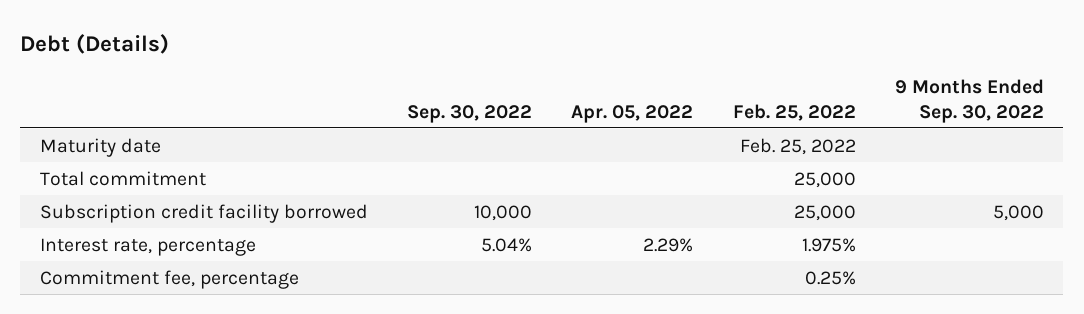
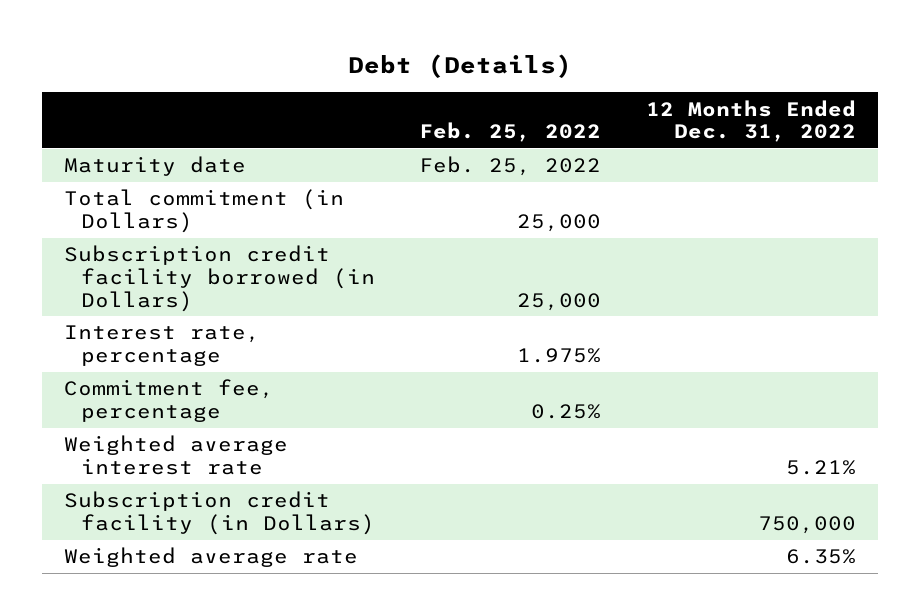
[407,104,533,123] Sep. 30, 2022 -> none
[571,104,694,123] Apr. 05, 2022 -> none
[894,79,1044,123] 9 Months Ended Sep. 30, 2022 -> none
none -> [645,99,856,143] 12 Months Ended Dec. 31, 2022
[39,170,206,186] Total commitment -> [64,189,345,234] Total commitment (in Dollars)
[39,203,368,223] Subscription credit facility borrowed -> [64,245,375,312] Subscription credit facility borrowed (in Dollars)
none -> [64,435,289,476] Weighted average interest rate
none -> [64,491,375,536] Subscription credit facility (in Dollars)
none -> [64,547,359,568] Weighted average rate

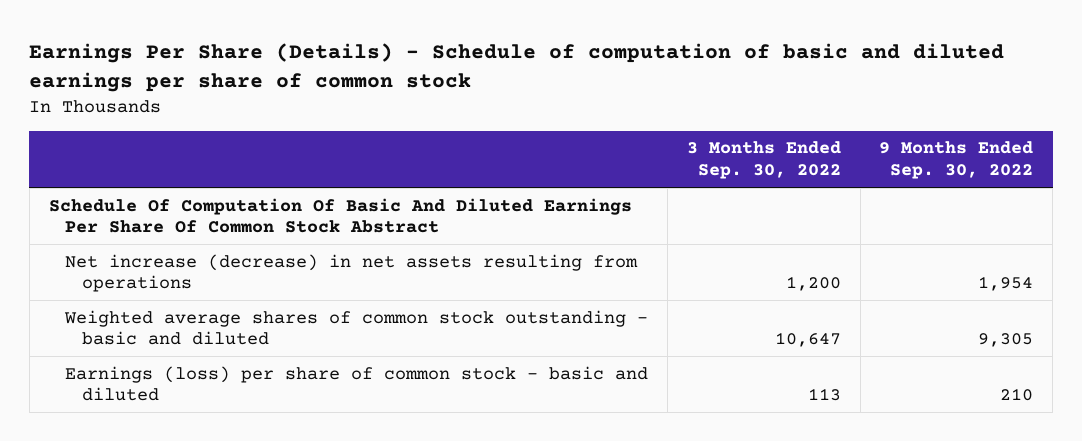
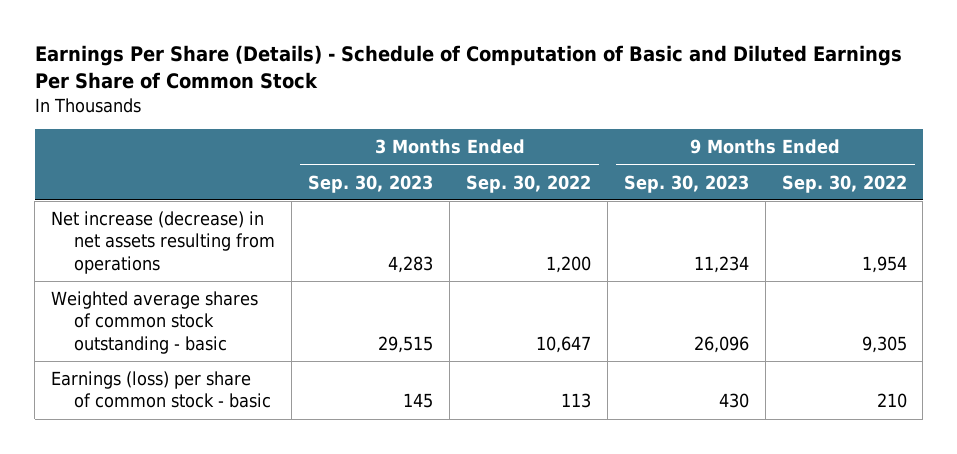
[29,43,1005,92] Earnings Per Share (Details) - Schedule of computation of basic and diluted earnings per share of common stock -> [34,45,902,90] Earnings Per Share (Details) - Schedule of Computation of Basic and Diluted Earnings Per Share of Common Stock
none -> [308,174,434,193] Sep. 30, 2023
none -> [623,174,749,193] Sep. 30, 2023
[48,197,632,234] Schedule Of Computation Of Basic And Diluted Earnings Per Share Of Common Stock Abstract -> none
[64,309,649,346] Weighted average shares of common stock outstanding - basic and diluted -> [50,291,258,354] Weighted average shares of common stock outstanding - basic
[65,365,649,402] Earnings (loss) per share of common stock - basic and diluted -> [50,371,272,409] Earnings (loss) per share of common stock - basic

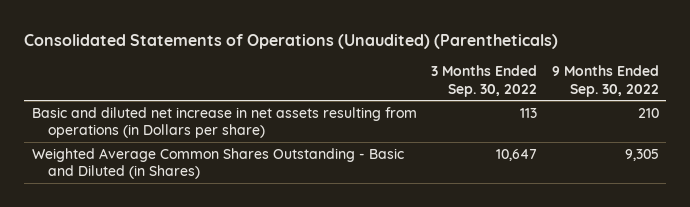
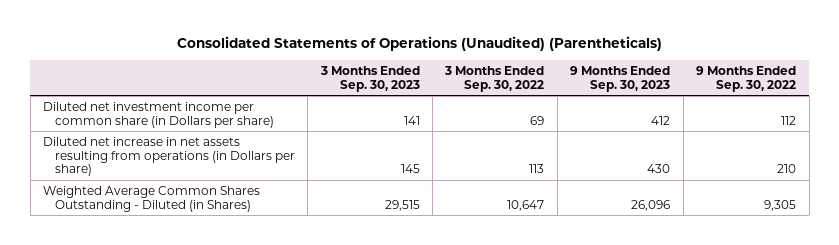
none -> [319,66,420,92] 3 Months Ended Sep. 30, 2023
none -> [570,66,671,92] 9 Months Ended Sep. 30, 2023
none -> [43,101,274,128] Diluted net investment income per common share (in Dollars per share)
[31,106,417,138] Basic and diluted net increase in net assets resulting from operations (in Dollars per share) -> [43,136,295,177] Diluted net increase in net assets resulting from operations (in Dollars per share)
[31,147,404,179] Weighted Average Common Shares Outstanding - Basic and Diluted (in Shares) -> [43,185,261,212] Weighted Average Common Shares Outstanding - Diluted (in Shares)

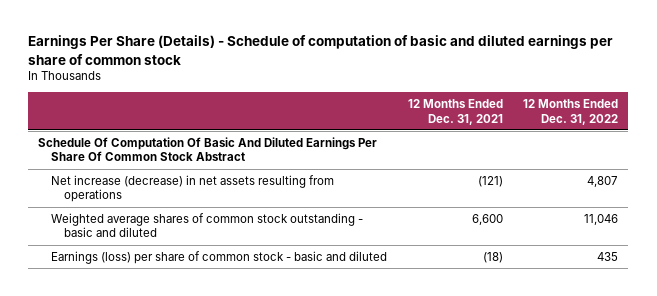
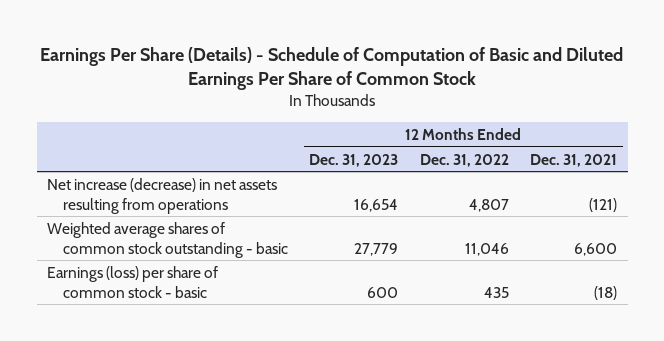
[28,35,614,65] Earnings Per Share (Details) - Schedule of computation of basic and diluted earnings per share of common stock -> [40,46,624,91] Earnings Per Share (Details) - Schedule of Computation of Basic and Diluted Earnings Per Share of Common Stock
none -> [309,153,399,167] Dec. 31, 2023
[38,136,378,162] Schedule Of Computation Of Basic And Diluted Earnings Per Share Of Common Stock Abstract -> none
[51,212,364,238] Weighted average shares of common stock outstanding - basic and diluted -> [47,221,288,258] Weighted average shares of common stock outstanding - basic
[51,250,388,264] Earnings (loss) per share of common stock - basic and diluted -> [47,265,219,298] Earnings (loss) per share of common stock - basic

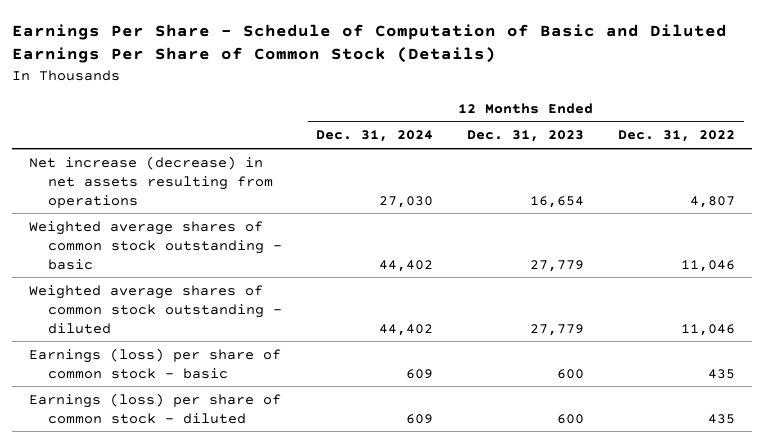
[40,46,624,91] Earnings Per Share (Details) - Schedule of Computation of Basic and Diluted Earnings Per Share of Common Stock -> [12,23,728,64] Earnings Per Share - Schedule of Computation of Basic and Diluted Earnings Per Share of Common Stock (Details)
[530,153,618,167] Dec. 31, 2021 -> none
none -> [316,130,434,143] Dec. 31, 2024
none -> [29,284,283,334] Weighted average shares of common stock outstanding - diluted
none -> [29,392,282,424] Earnings (loss) per share of common stock - diluted

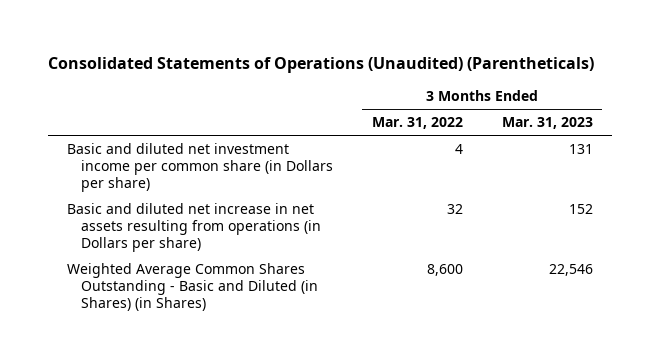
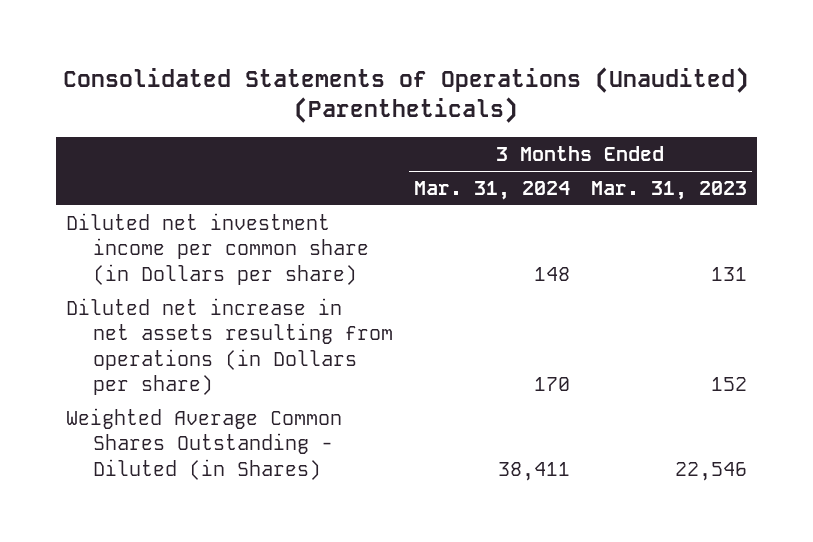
[371,116,463,129] Mar. 31, 2022 -> none
none -> [413,180,570,200] Mar. 31, 2024
[67,142,333,192] Basic and diluted net investment income per common share (in Dollars per share) -> [66,212,370,285] Diluted net investment income per common share (in Dollars per share)
[67,202,321,252] Basic and diluted net increase in net assets resulting from operations (in Dollars per share) -> [66,297,394,396] Diluted net increase in net assets resulting from operations (in Dollars per share)
[67,262,318,311] Weighted Average Common Shares Outstanding - Basic and Diluted (in Shares) (in Shares) -> [66,407,343,480] Weighted Average Common Shares Outstanding - Diluted (in Shares)

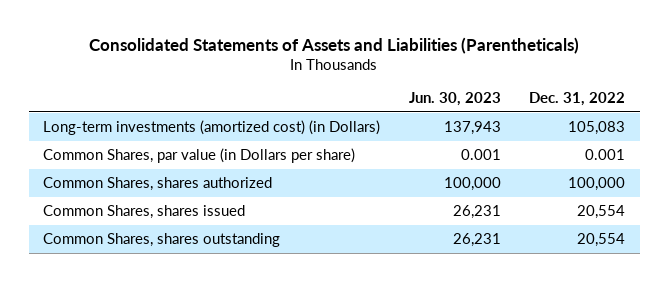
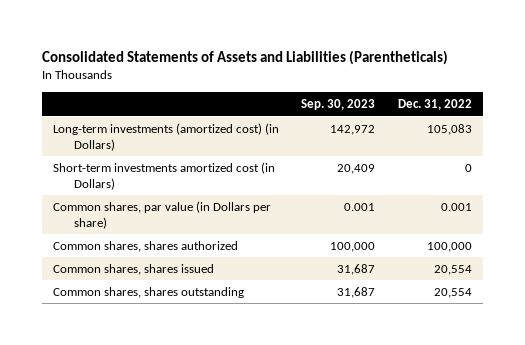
[408,92,501,107] Jun. 30, 2023 -> none
none -> [301,99,376,111] Sep. 30, 2023
none -> [52,161,275,190] Short-term investments amortized cost (in Dollars)
[42,147,355,163] Common Shares, par value (in Dollars per share) -> [52,200,271,229] Common shares, par value (in Dollars per share)
[42,176,272,191] Common Shares, shares authorized -> [52,240,238,252] Common shares, shares authorized
[42,204,245,219] Common Shares, shares issued -> [52,263,214,275] Common shares, shares issued
[42,232,280,247] Common Shares, shares outstanding -> [52,286,244,298] Common shares, shares outstanding

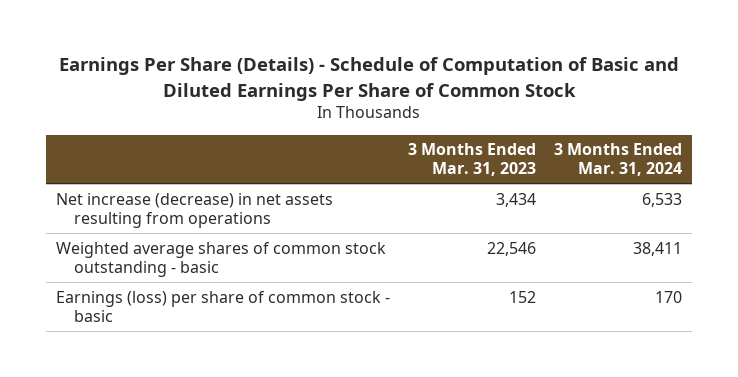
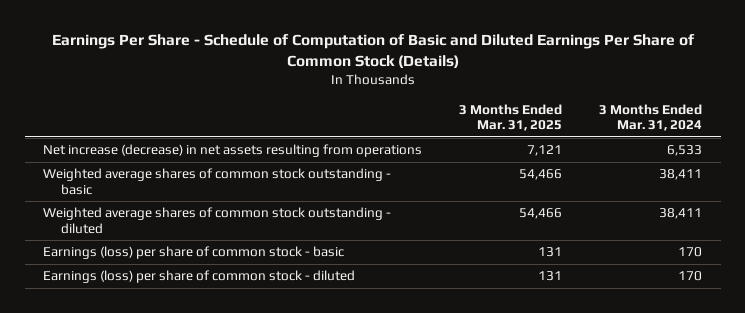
[58,57,679,101] Earnings Per Share (Details) - Schedule of Computation of Basic and Diluted Earnings Per Share of Common Stock -> [51,34,695,68] Earnings Per Share - Schedule of Computation of Basic and Diluted Earnings Per Share of Common Stock (Details)
[407,143,536,177] 3 Months Ended Mar. 31, 2023 -> none
none -> [459,103,563,132] 3 Months Ended Mar. 31, 2025
none -> [43,207,392,234] Weighted average shares of common stock outstanding - diluted
none -> [43,270,356,284] Earnings (loss) per share of common stock - diluted

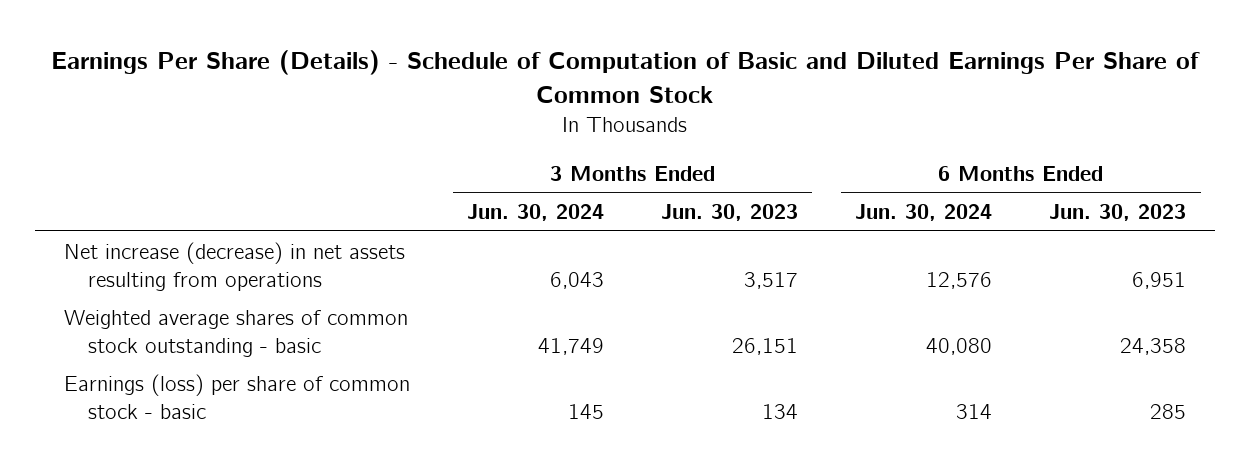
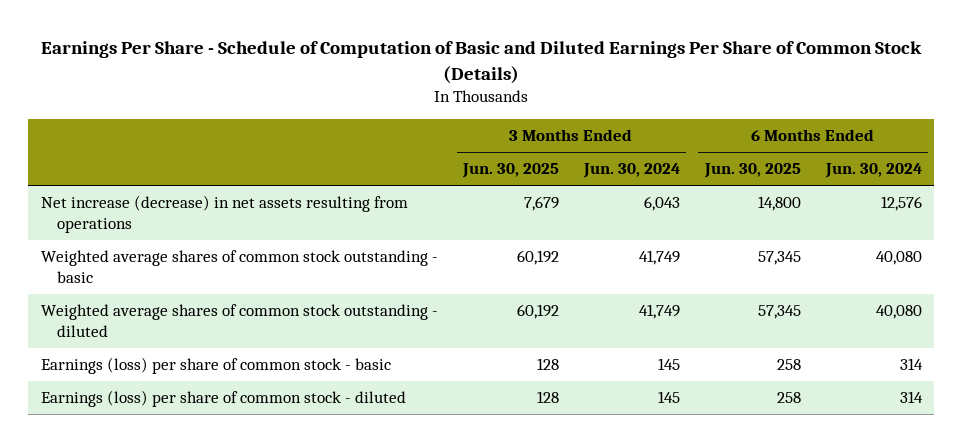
[51,50,1201,103] Earnings Per Share (Details) - Schedule of Computation of Basic and Diluted Earnings Per Share of Common Stock -> [41,41,923,84] Earnings Per Share - Schedule of Computation of Basic and Diluted Earnings Per Share of Common Stock (Details)
[661,204,799,222] Jun. 30, 2023 -> none
[1049,204,1187,222] Jun. 30, 2023 -> none
none -> [461,163,559,179] Jun. 30, 2025
none -> [703,163,801,179] Jun. 30, 2025
none -> [40,304,438,338] Weighted average shares of common stock outstanding - diluted
none -> [40,390,406,408] Earnings (loss) per share of common stock - diluted

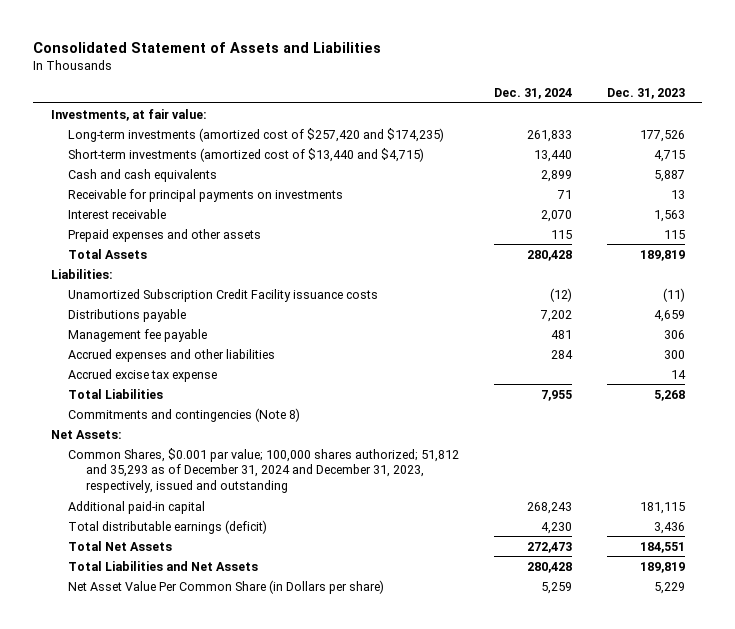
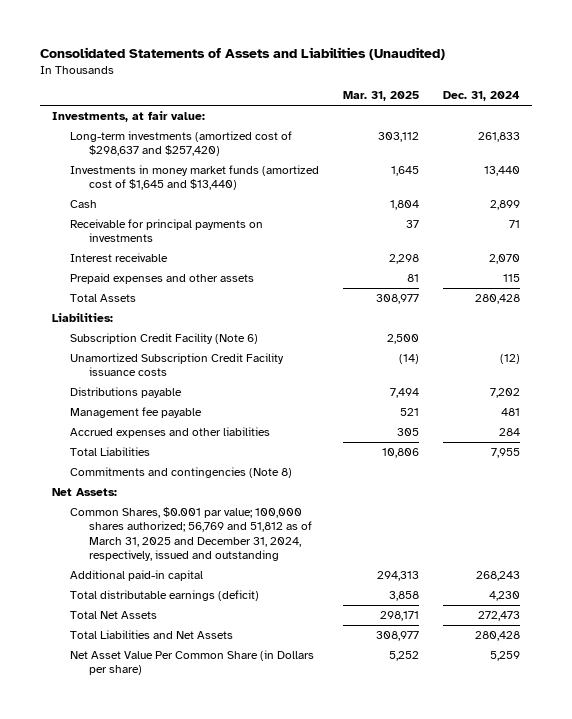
[33,41,382,53] Consolidated Statement of Assets and Liabilities -> [39,46,445,60] Consolidated Statements of Assets and Liabilities (Unaudited)
[606,88,685,100] Dec. 31, 2023 -> none
none -> [343,91,420,102] Mar. 31, 2025
[68,127,445,142] Long-term investments (amortized cost of $257,420 and $174,235) -> [70,130,293,157] Long-term investments (amortized cost of $298,637 and $257,420)
[68,147,425,162] Short-term investments (amortized cost of $13,440 and $4,715) -> [70,164,320,191] Investments in money market funds (amortized cost of $1,645 and $13,440)
[68,168,218,182] Cash and cash equivalents -> [70,199,98,208] Cash
none -> [70,332,259,344] Subscription Credit Facility (Note 6)
[68,368,218,382] Accrued excise tax expense -> none
[68,447,460,494] Common Shares, $0.001 par value; 100,000 shares authorized; 51,812 and 35,293 as of December 31, 2024 and December 31, 2023, respectively, issued and outstanding -> [70,506,312,562] Common Shares, $0.001 par value; 100,000 shares authorized; 56,769 and 51,812 as of March 31, 2025 and December 31, 2024, respectively, issued and outstanding

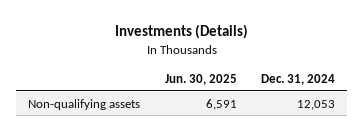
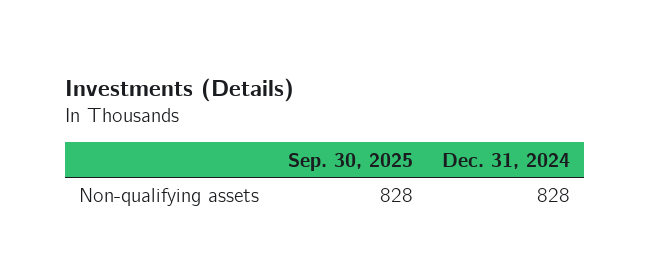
[164,74,237,86] Jun. 30, 2025 -> none
none -> [288,152,414,171] Sep. 30, 2025
[297,100,336,111] 12,053 -> [536,188,570,203] 828

